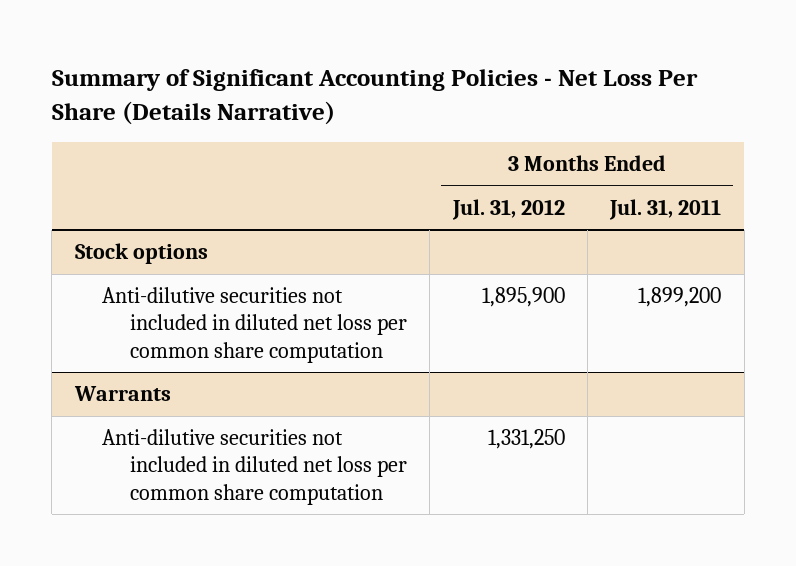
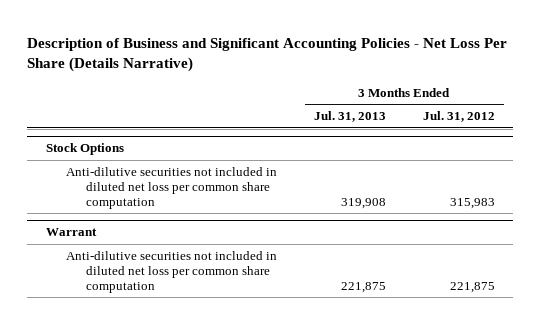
[51,68,698,125] Summary of Significant Accounting Policies - Net Loss Per Share (Details Narrative) -> [27,37,508,73] Description of Business and Significant Accounting Policies - Net Loss Per Share (Details Narrative)
[609,198,722,220] Jul. 31, 2011 -> none
none -> [313,111,386,123] Jul. 31, 2013
[74,243,208,265] Stock options -> [45,143,124,156] Stock Options
[481,287,565,308] 1,895,900 -> [449,198,495,210] 315,983
[73,386,171,402] Warrants -> [45,228,97,237] Warrant
[487,429,565,450] 1,331,250 -> [449,282,495,294] 221,875

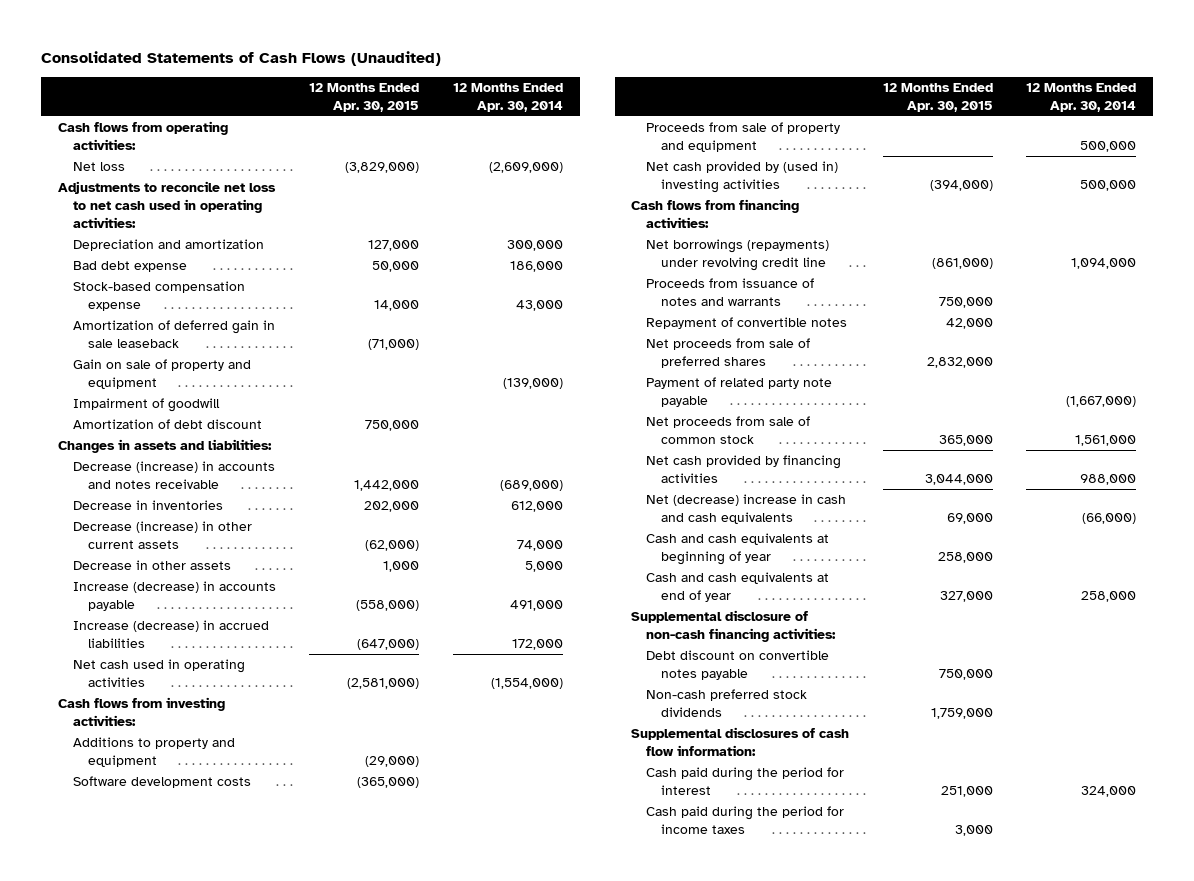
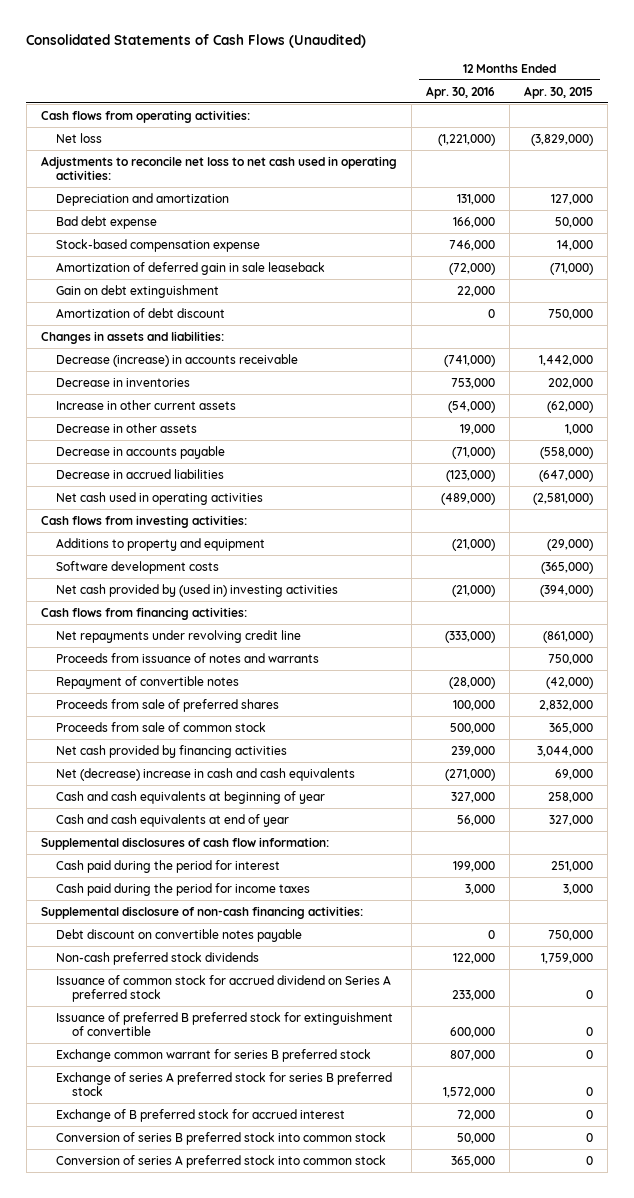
[452,83,563,112] 12 Months Ended Apr. 30, 2014 -> none
none -> [426,85,496,99] Apr. 30, 2016
[72,359,251,390] Gain on sale of property and equipment -> none
[72,398,220,413] Impairment of goodwill -> none
none -> [56,284,220,298] Gain on debt extinguishment
[72,461,275,490] Decrease (increase) in accounts and notes receivable -> [56,353,299,367] Decrease (increase) in accounts receivable
[72,521,252,550] Decrease (increase) in other current assets -> [56,399,237,410] Increase in other current assets
[72,581,276,612] Increase (decrease) in accounts payable -> [56,445,226,459] Decrease in accounts payable
[72,620,269,649] Increase (decrease) in accrued liabilities -> [56,468,225,479] Decrease in accrued liabilities
[646,122,841,153] Proceeds from sale of property and equipment -> none
[646,239,830,272] Net borrowings (repayments) under revolving credit line -> [56,629,302,643] Net repayments under revolving credit line
[646,377,833,408] Payment of related party note payable -> none
[945,318,993,330] 42,000 -> [546,676,594,689] (42,000)
[646,338,811,369] Net proceeds from sale of preferred shares -> [56,698,280,712] Proceeds from sale of preferred shares
[646,416,811,445] Net proceeds from sale of common stock -> [56,721,267,732] Proceeds from sale of common stock
[631,610,837,643] Supplemental disclosure of non-cash financing activities: -> [40,905,363,919] Supplemental disclosure of non-cash financing activities:
[646,650,830,681] Debt discount on convertible notes payable -> [56,928,303,942] Debt discount on convertible notes payable
[646,689,808,718] Non-cash preferred stock dividends -> [56,951,260,965] Non-cash preferred stock dividends
none -> [56,974,392,1002] Issuance of common stock for accrued dividend on Series A preferred stock
none -> [56,1011,394,1036] Issuance of preferred B preferred stock for extinguishment of convertible
none -> [56,1048,372,1062] Exchange common warrant for series B preferred stock
none -> [56,1071,393,1096] Exchange of series A preferred stock for series B preferred stock
none -> [56,1108,346,1122] Exchange of B preferred stock for accrued interest
none -> [56,1131,387,1145] Conversion of series B preferred stock into common stock
none -> [56,1154,387,1168] Conversion of series A preferred stock into common stock

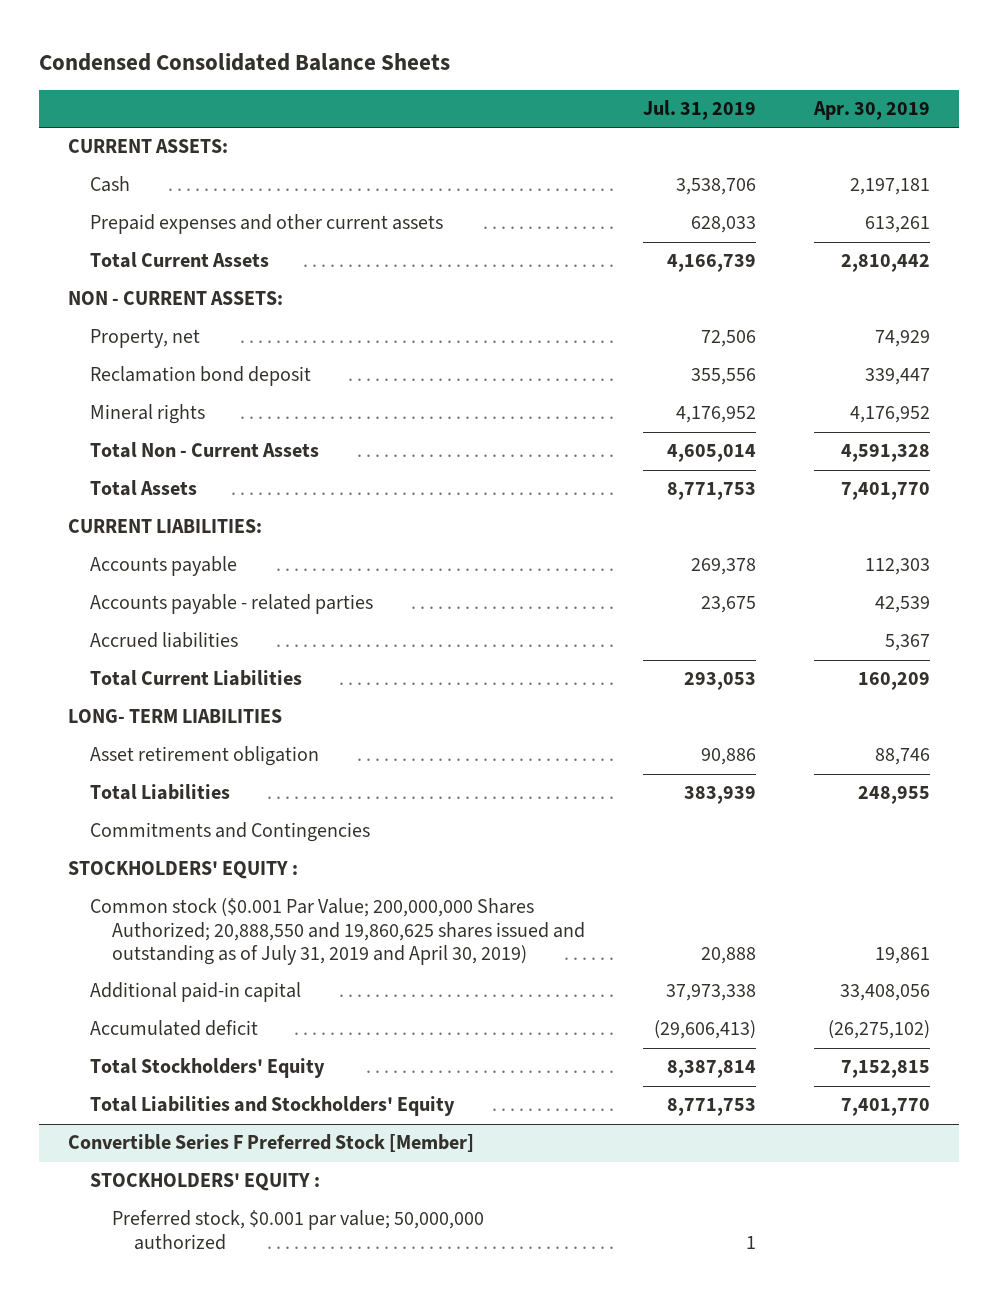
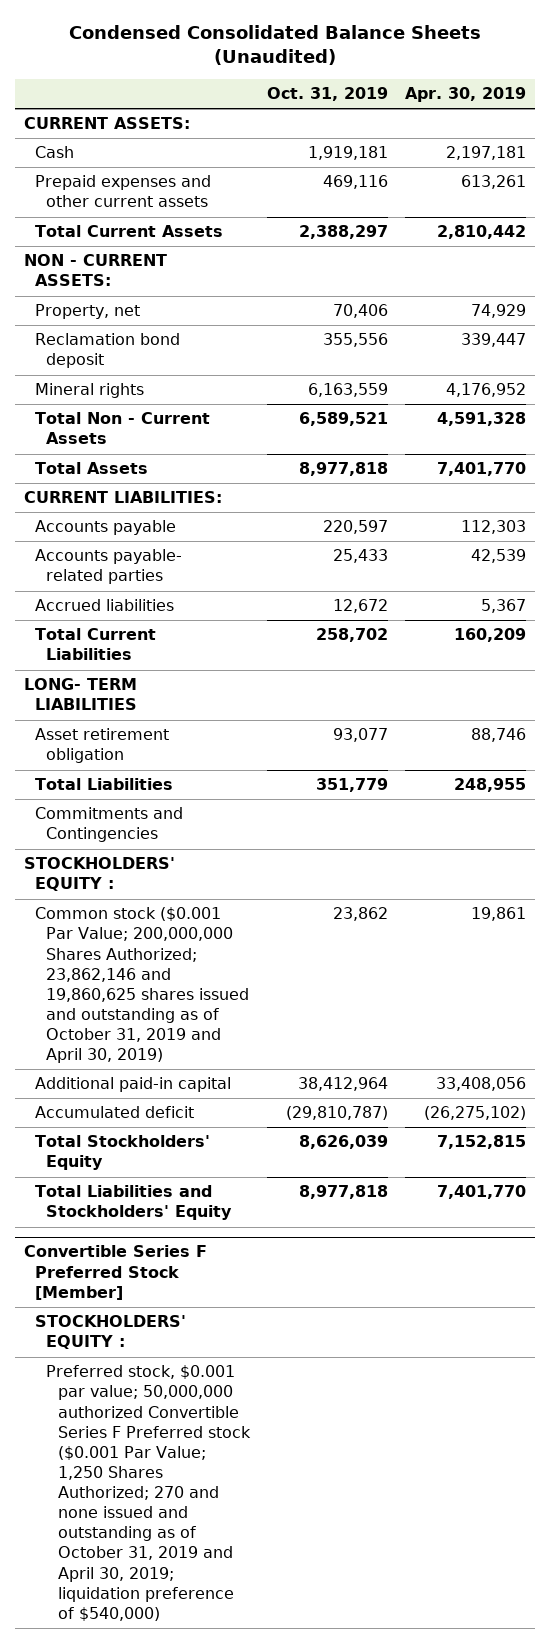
[38,52,450,71] Condensed Consolidated Balance Sheets -> [68,25,481,66] Condensed Consolidated Balance Sheets (Unaudited)
[642,100,756,121] Jul. 31, 2019 -> none
none -> [266,87,388,102] Oct. 31, 2019
[89,594,373,615] Accounts payable - related parties -> [35,549,183,585] Accounts payable- related parties
[89,898,585,965] Common stock ($0.001 Par Value; 200,000,000 Shares Authorized; 20,888,550 and 19,860,625 shares issued and outstanding as of July 31, 2019 and April 30, 2019) -> [35,907,250,1064] Common stock ($0.001 Par Value; 200,000,000 Shares Authorized; 23,862,146 and 19,860,625 shares issued and outstanding as of October 31, 2019 and April 30, 2019)
[111,1210,484,1250] Preferred stock, $0.001 par value; 50,000,000 authorized -> [46,1365,251,1621] Preferred stock, $0.001 par value; 50,000,000 authorized Convertible Series F Preferred stock ($0.001 Par Value; 1,250 Shares Authorized; 270 and none issued and outstanding as of October 31, 2019 and April 30, 2019; liquidation preference of $540,000)

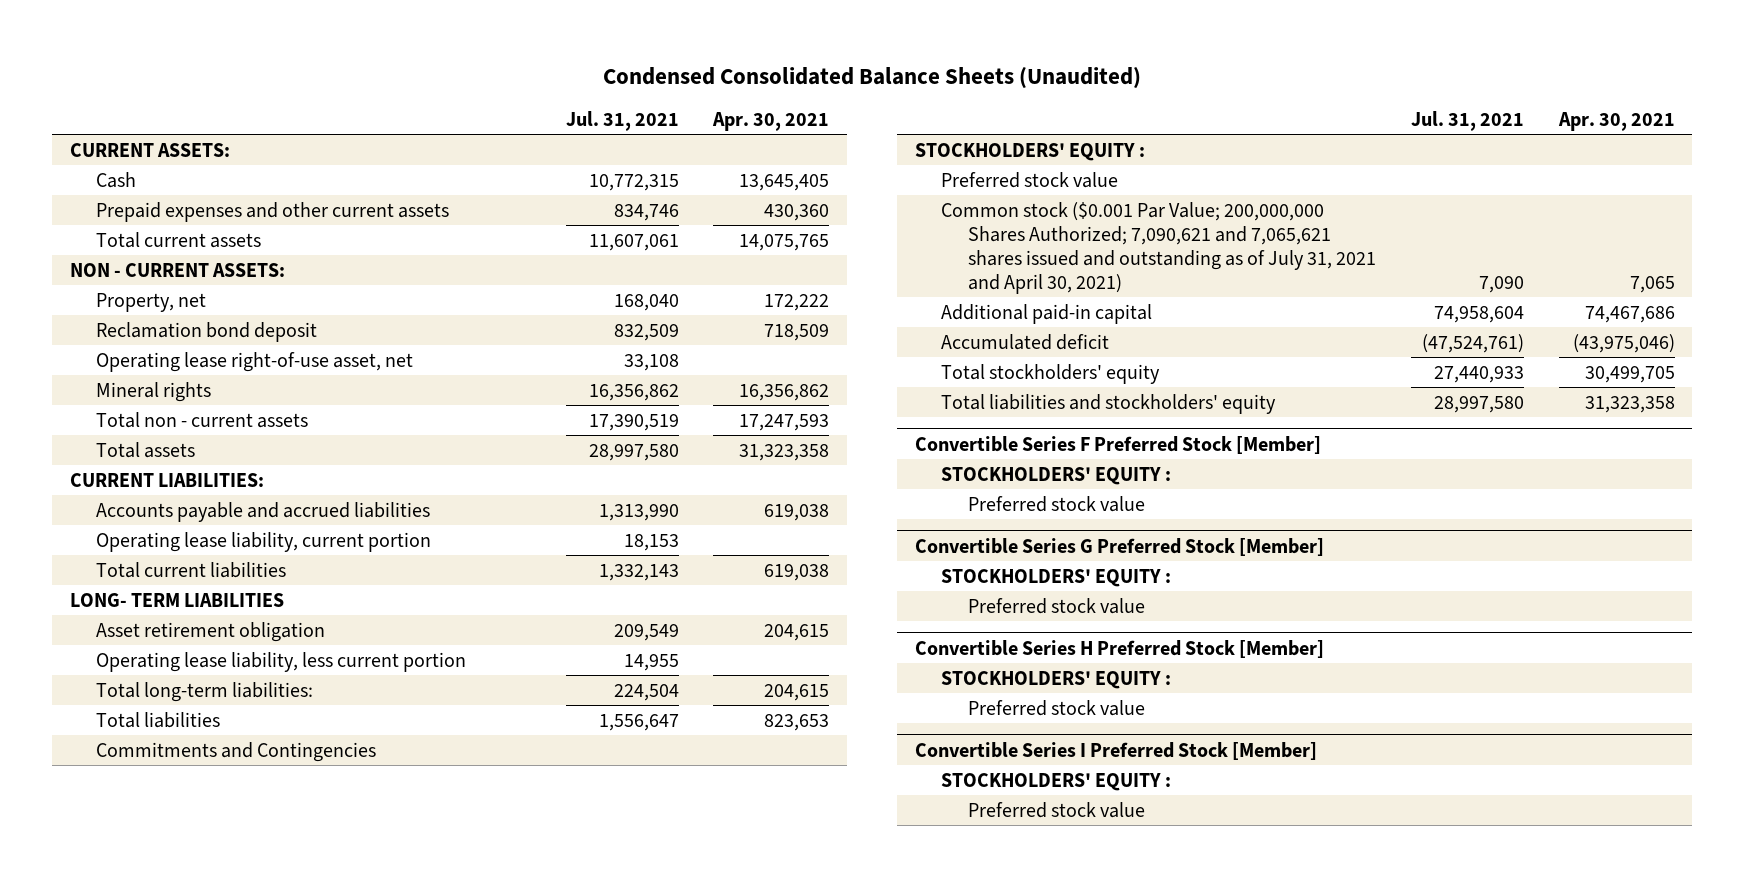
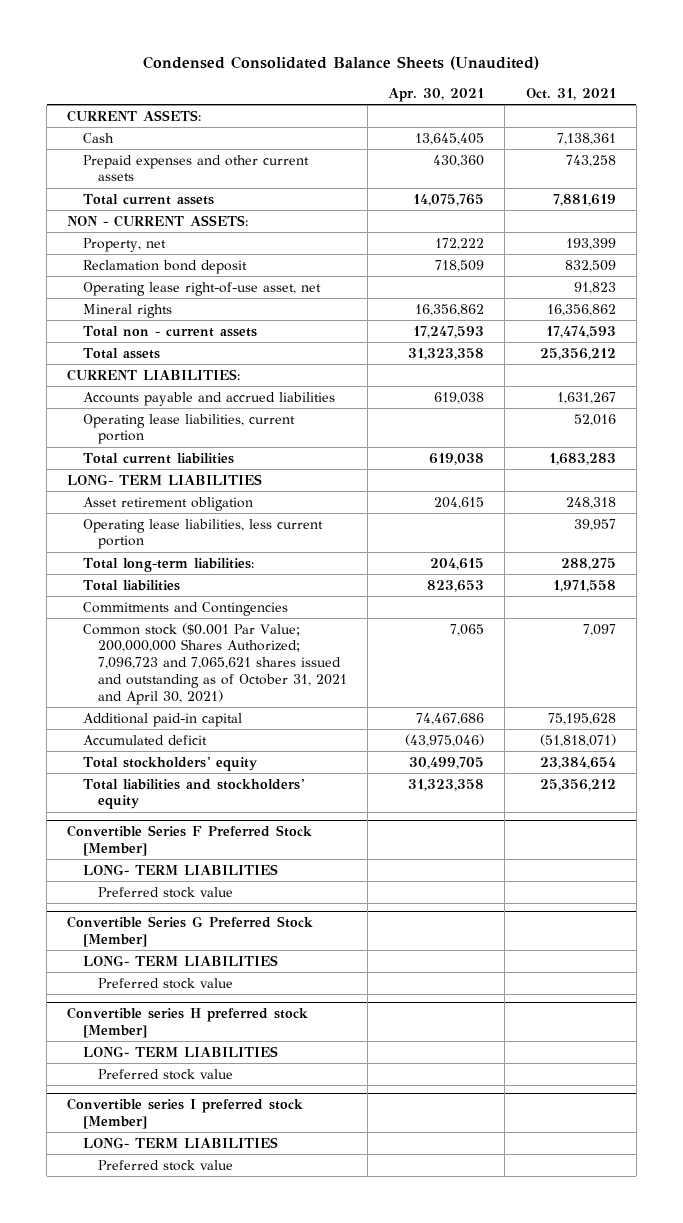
[565,110,679,131] Jul. 31, 2021 -> none
none -> [525,88,616,101] Oct. 31, 2021
[96,531,432,552] Operating lease liability, current portion -> [82,413,295,445] Operating lease liabilities, current portion
[96,651,467,672] Operating lease liability, less current portion -> [82,518,323,550] Operating lease liabilities, less current portion
[914,142,1145,161] STOCKHOLDERS' EQUITY : -> none
[941,171,1119,188] Preferred stock value -> none
[941,201,1377,294] Common stock ($0.001 Par Value; 200,000,000 Shares Authorized; 7,090,621 and 7,065,621 shares issued and outstanding as of July 31, 2021 and April 30, 2021) -> [82,622,347,705] Common stock ($0.001 Par Value; 200,000,000 Shares Authorized; 7,096,723 and 7,065,621 shares issued and outstanding as of October 31, 2021 and April 30, 2021)
[941,466,1172,485] STOCKHOLDERS' EQUITY : -> none
none -> [82,863,278,875] LONG- TERM LIABILITIES
[941,568,1172,587] STOCKHOLDERS' EQUITY : -> none
none -> [82,954,278,966] LONG- TERM LIABILITIES
[941,670,1172,689] STOCKHOLDERS' EQUITY : -> none
[914,639,1324,658] Convertible Series H Preferred Stock [Member] -> [67,1007,309,1038] Convertible series H preferred stock [Member]
none -> [82,1045,278,1057] LONG- TERM LIABILITIES
[941,772,1172,791] STOCKHOLDERS' EQUITY : -> none
[914,741,1317,760] Convertible Series I Preferred Stock [Member] -> [67,1098,304,1129] Convertible series I preferred stock [Member]
none -> [82,1136,278,1148] LONG- TERM LIABILITIES

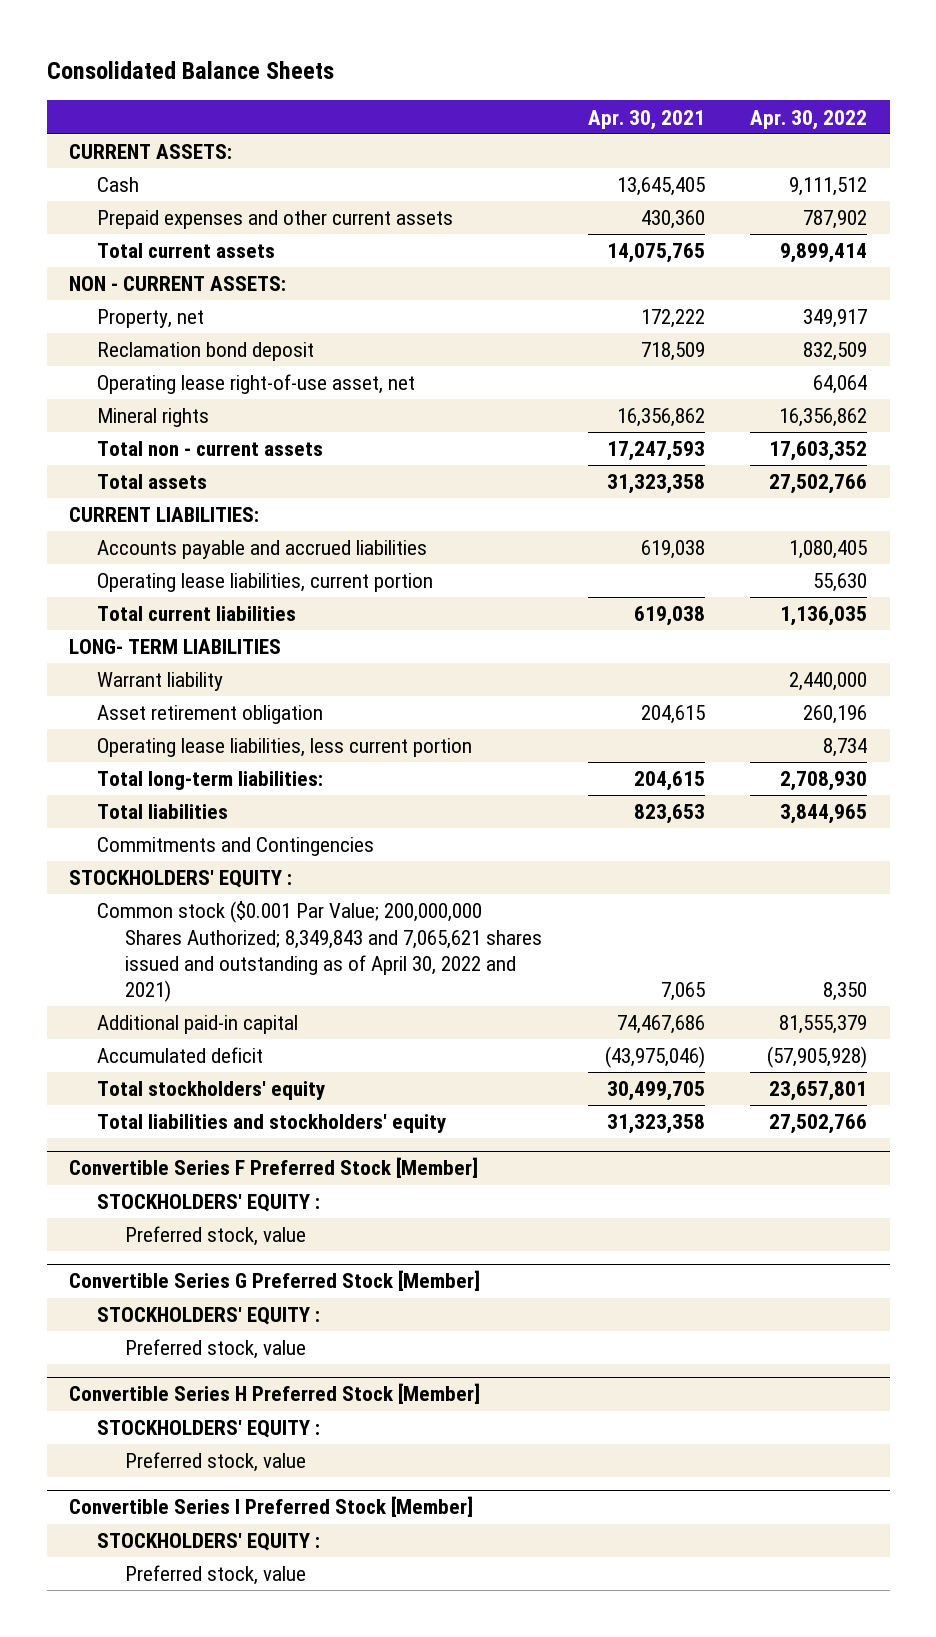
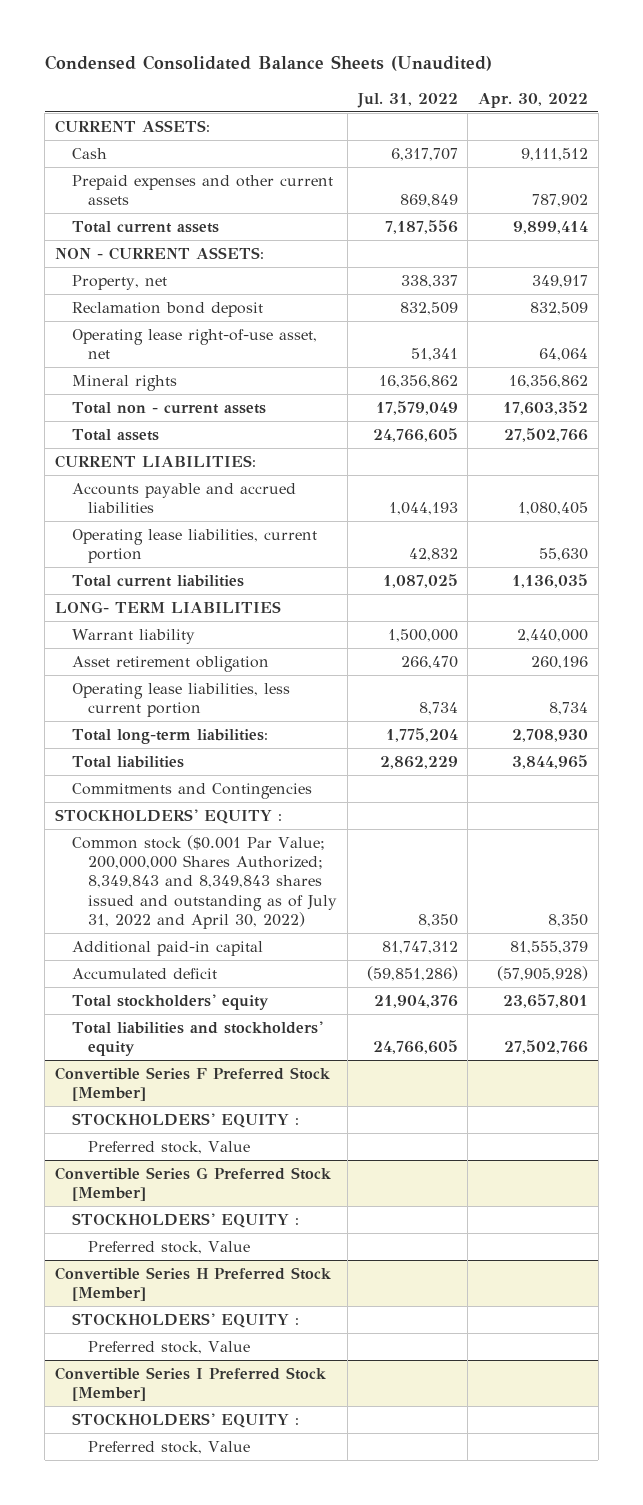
[46,61,334,80] Consolidated Balance Sheets -> [44,55,492,72] Condensed Consolidated Balance Sheets (Unaudited)
[587,109,705,130] Apr. 30, 2021 -> none
none -> [356,92,458,108] Jul. 31, 2022
[97,901,543,1003] Common stock ($0.001 Par Value; 200,000,000 Shares Authorized; 8,349,843 and 7,065,621 shares issued and outstanding as of April 30, 2022 and 2021) -> [71,834,338,929] Common stock ($0.001 Par Value; 200,000,000 Shares Authorized; 8,349,843 and 8,349,843 shares issued and outstanding as of July 31, 2022 and April 30, 2022)
[125,1226,307,1247] Preferred stock, value -> [88,1140,251,1154] Preferred stock, Value
[125,1339,307,1360] Preferred stock, value -> [88,1240,251,1254] Preferred stock, Value
[125,1452,307,1473] Preferred stock, value -> [88,1340,251,1354] Preferred stock, Value
[125,1565,307,1586] Preferred stock, value -> [88,1440,251,1454] Preferred stock, Value

